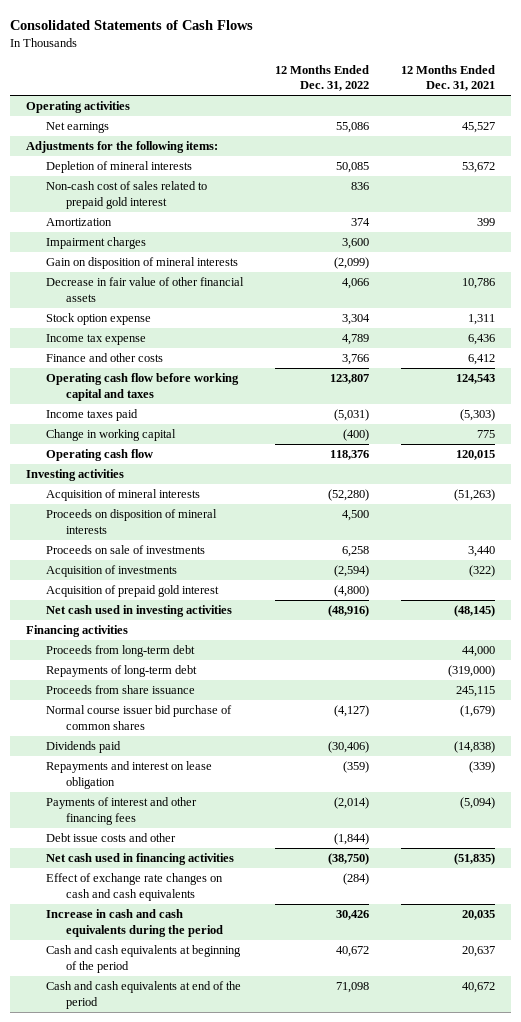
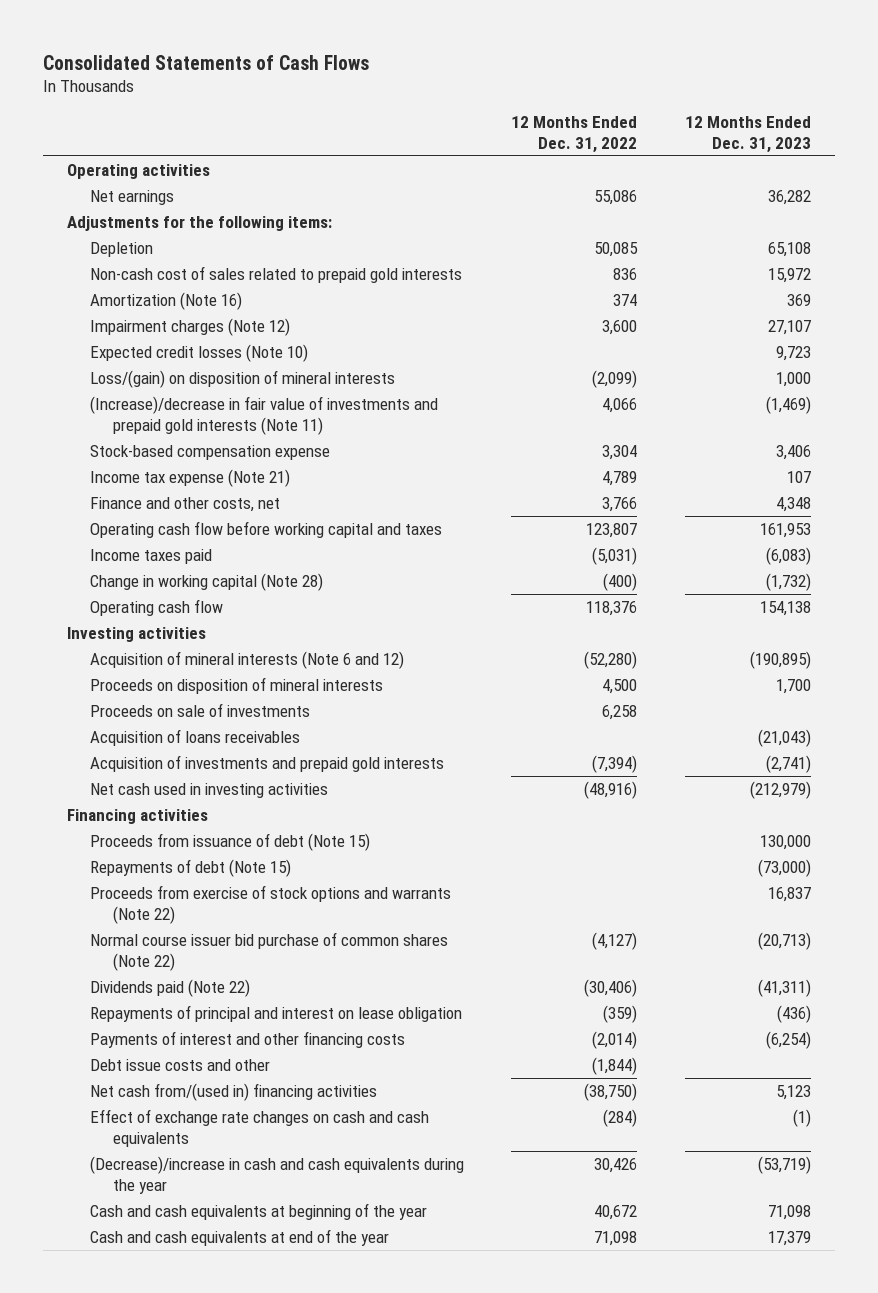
[400,64,495,92] 12 Months Ended Dec. 31, 2021 -> none
none -> [684,115,811,153] 12 Months Ended Dec. 31, 2023
[46,161,193,174] Depletion of mineral interests -> [89,241,153,257] Depletion
[46,181,208,209] Non-cash cost of sales related to prepaid gold interest -> [89,265,462,283] Non-cash cost of sales related to prepaid gold interests
[46,218,113,227] Amortization -> [89,291,242,310] Amortization (Note 16)
[46,237,147,250] Impairment charges -> [89,317,290,336] Impairment charges (Note 12)
none -> [89,343,308,362] Expected credit losses (Note 10)
[46,257,239,270] Gain on disposition of mineral interests -> [89,369,395,388] Loss/(gain) on disposition of mineral interests
[46,277,245,302] Decrease in fair value of other financial assets -> [89,395,438,435] (Increase)/decrease in fair value of investments and prepaid gold interests (Note 11)
[46,313,152,326] Stock option expense -> [89,444,330,460] Stock-based compensation expense
[46,334,147,346] Income tax expense -> [89,468,290,487] Income tax expense (Note 21)
[46,353,164,363] Finance and other costs -> [89,496,280,512] Finance and other costs, net
[46,429,177,442] Change in working capital -> [89,572,323,591] Change in working capital (Note 28)
[46,489,201,502] Acquisition of mineral interests -> [89,650,404,669] Acquisition of mineral interests (Note 6 and 12)
[46,585,220,598] Acquisition of prepaid gold interest -> none
none -> [89,728,300,746] Acquisition of loans receivables
[46,565,178,578] Acquisition of investments -> [89,754,444,772] Acquisition of investments and prepaid gold interests
[333,565,369,578] (2,594) -> [592,754,638,773] (7,394)
[46,685,196,695] Proceeds from share issuance -> none
[46,645,196,658] Proceeds from long-term debt -> [89,832,370,851] Proceeds from issuance of debt (Note 15)
[46,665,198,678] Repayments of long-term debt -> [89,858,291,877] Repayments of debt (Note 15)
none -> [89,884,451,924] Proceeds from exercise of stock options and warrants (Note 22)
[46,705,233,730] Normal course issuer bid purchase of common shares -> [89,931,448,971] Normal course issuer bid purchase of common shares (Note 22)
[46,741,122,754] Dividends paid -> [89,978,250,997] Dividends paid (Note 22)
[46,761,213,789] Repayments and interest on lease obligation -> [89,1004,462,1022] Repayments of principal and interest on lease obligation
[46,797,198,825] Payments of interest and other financing fees -> [89,1030,405,1048] Payments of interest and other financing costs
[46,853,235,866] Net cash used in financing activities -> [89,1082,377,1101] Net cash from/(used in) financing activities
[46,909,224,937] Increase in cash and cash equivalents during the period -> [89,1155,464,1194] (Decrease)/increase in cash and cash equivalents during the year
[46,945,242,973] Cash and cash equivalents at beginning of the period -> [89,1202,427,1220] Cash and cash equivalents at beginning of the year
[46,981,242,1009] Cash and cash equivalents at end of the period -> [89,1228,389,1246] Cash and cash equivalents at end of the year

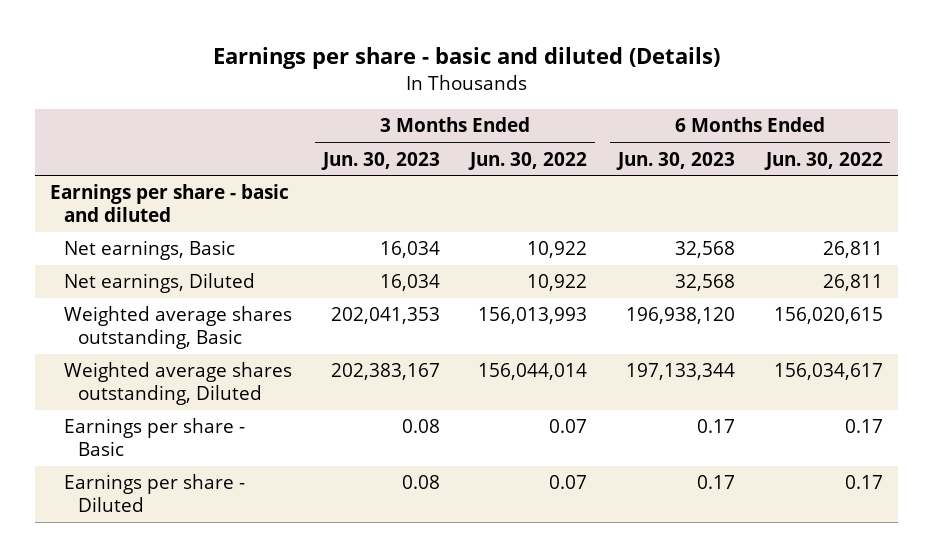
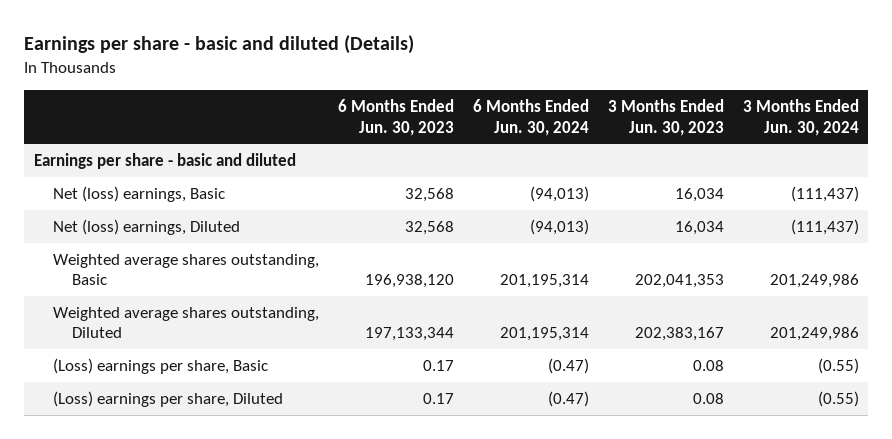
[468,151,588,170] Jun. 30, 2022 -> none
[763,151,883,170] Jun. 30, 2022 -> none
none -> [472,99,589,136] 6 Months Ended Jun. 30, 2024
none -> [742,99,859,136] 3 Months Ended Jun. 30, 2024
[64,240,236,261] Net earnings, Basic -> [52,185,225,202] Net (loss) earnings, Basic
[64,273,256,294] Net earnings, Diluted -> [52,218,240,235] Net (loss) earnings, Diluted
[64,418,246,456] Earnings per share - Basic -> [52,357,268,374] (Loss) earnings per share, Basic
[64,474,246,512] Earnings per share - Diluted -> [52,390,283,407] (Loss) earnings per share, Diluted

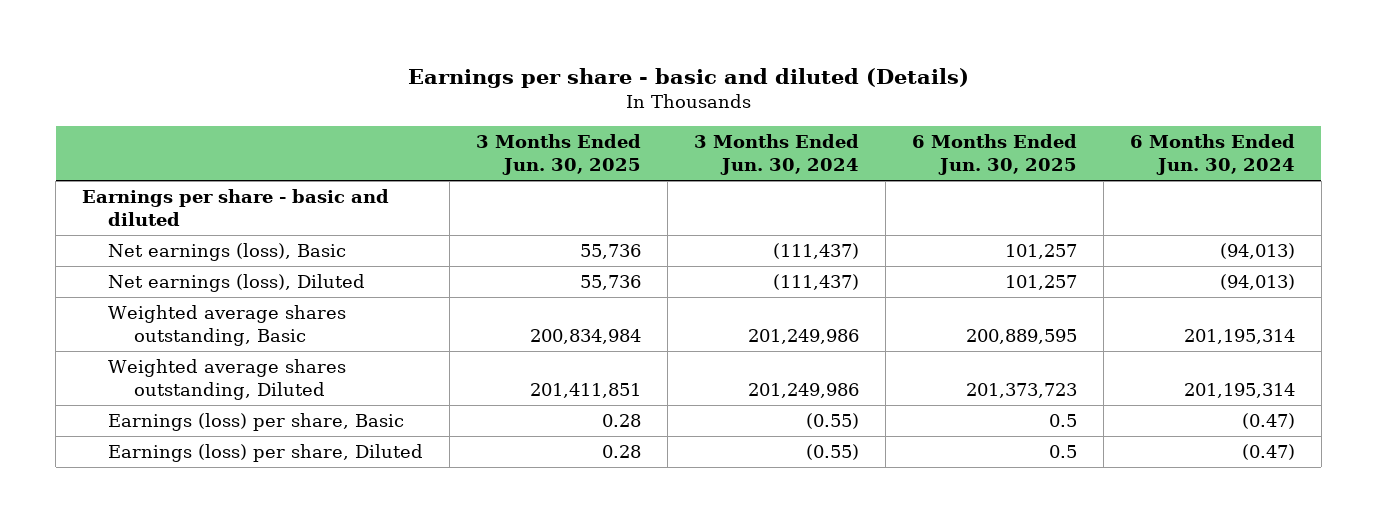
[337,99,454,136] 6 Months Ended Jun. 30, 2023 -> none
[607,99,724,136] 3 Months Ended Jun. 30, 2023 -> none
none -> [476,134,642,175] 3 Months Ended Jun. 30, 2025
none -> [911,134,1077,175] 6 Months Ended Jun. 30, 2025
[52,185,225,202] Net (loss) earnings, Basic -> [108,243,347,262] Net earnings (loss), Basic
[52,218,240,235] Net (loss) earnings, Diluted -> [108,274,366,293] Net earnings (loss), Diluted
[52,357,268,374] (Loss) earnings per share, Basic -> [108,413,405,432] Earnings (loss) per share, Basic
[52,390,283,407] (Loss) earnings per share, Diluted -> [108,444,424,463] Earnings (loss) per share, Diluted

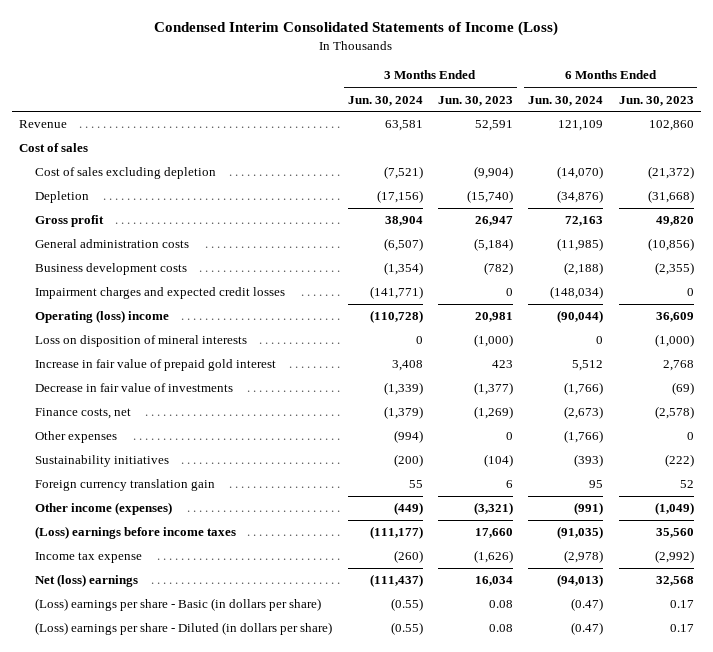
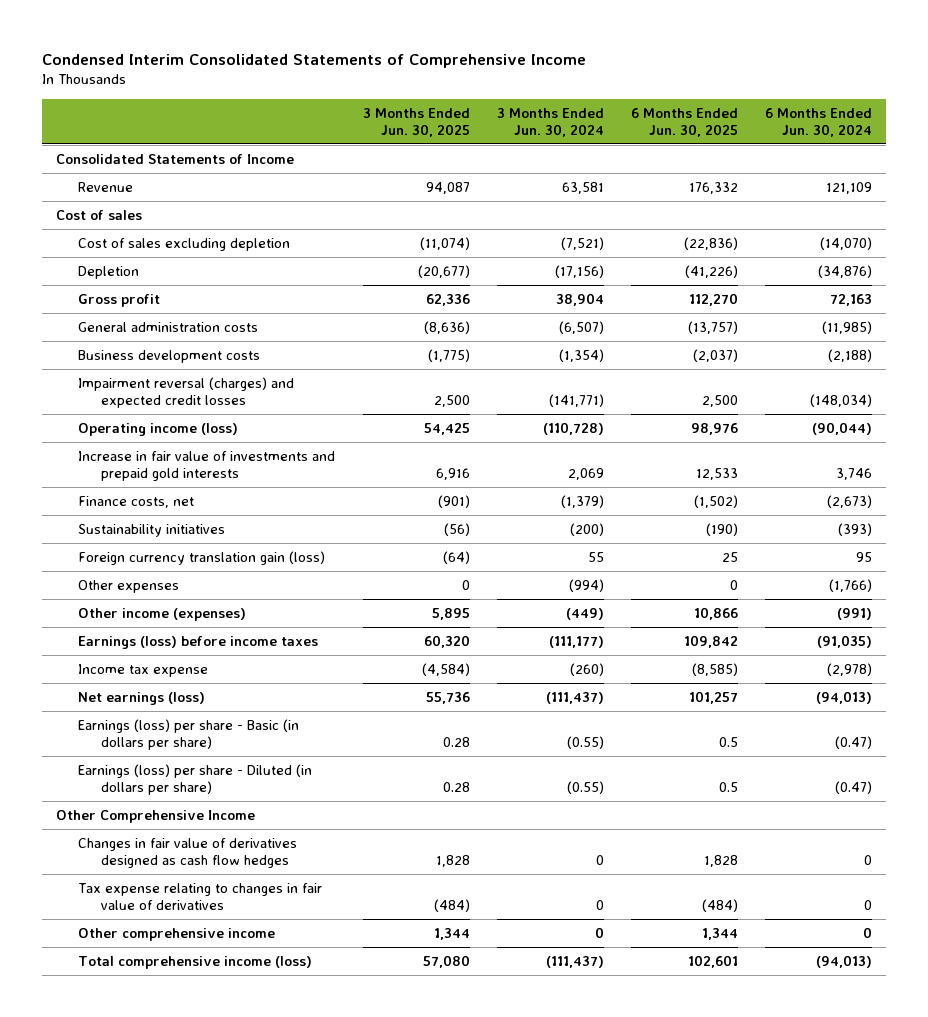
[154,20,559,36] Condensed Interim Consolidated Statements of Income (Loss) -> [42,53,587,68] Condensed Interim Consolidated Statements of Comprehensive Income
[438,95,514,106] Jun. 30, 2023 -> none
[618,95,694,106] Jun. 30, 2023 -> none
none -> [362,107,470,137] 3 Months Ended Jun. 30, 2025
none -> [630,107,738,137] 6 Months Ended Jun. 30, 2025
none -> [55,153,294,164] Consolidated Statements of Income
[35,335,248,348] Loss on disposition of mineral interests -> none
[35,383,234,393] Decrease in fair value of investments -> none
[35,287,286,300] Impairment charges and expected credit losses -> [78,376,295,408] Impairment reversal (charges) and expected credit losses
[35,310,170,324] Operating (loss) income -> [78,422,239,436] Operating income (loss)
[35,359,277,372] Increase in fair value of prepaid gold interest -> [78,450,336,481] Increase in fair value of investments and prepaid gold interests
[391,360,423,372] 3,408 -> [567,467,604,480] 2,069
[572,360,604,372] 5,512 -> [836,467,873,480] 3,746
[35,479,216,492] Foreign currency translation gain -> [78,550,326,565] Foreign currency translation gain (loss)
[35,431,118,444] Other expenses -> [78,579,180,593] Other expenses
[35,526,237,540] (Loss) earnings before income taxes -> [78,635,319,649] Earnings (loss) before income taxes
[35,574,139,588] Net (loss) earnings -> [78,691,206,705] Net earnings (loss)
[35,598,322,612] (Loss) earnings per share - Basic (in dollars per share) -> [78,718,300,750] Earnings (loss) per share - Basic (in dollars per share)
[35,622,333,636] (Loss) earnings per share - Diluted (in dollars per share) -> [78,763,313,795] Earnings (loss) per share - Diluted (in dollars per share)
none -> [55,809,255,823] Other Comprehensive Income
none -> [78,837,298,868] Changes in fair value of derivatives designed as cash flow hedges
none -> [78,882,323,910] Tax expense relating to changes in fair value of derivatives
none -> [78,927,276,941] Other comprehensive income
none -> [78,955,313,969] Total comprehensive income (loss)

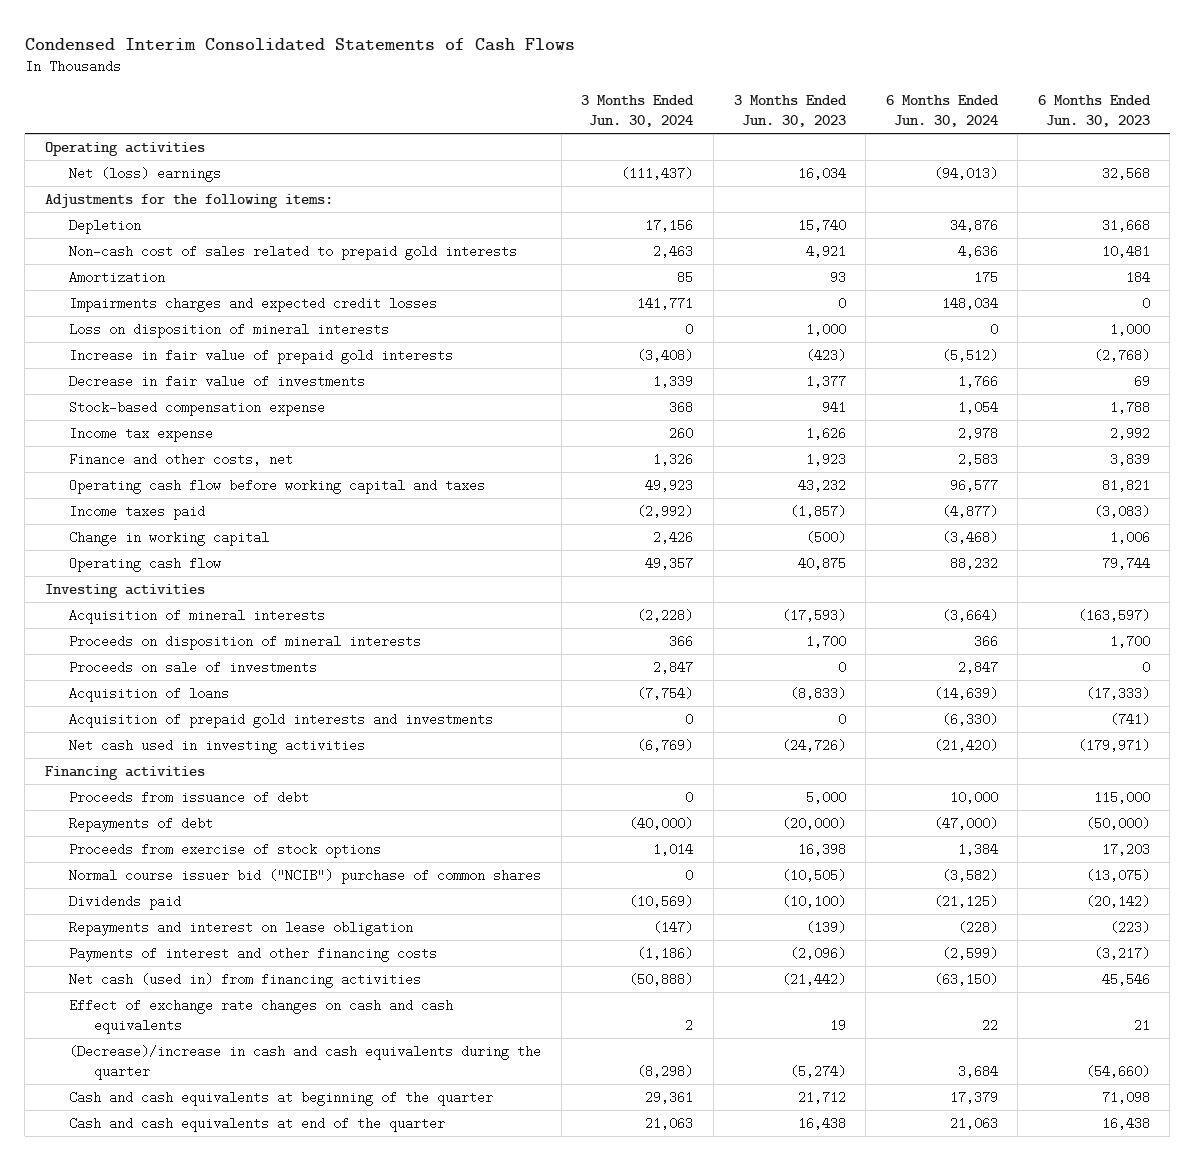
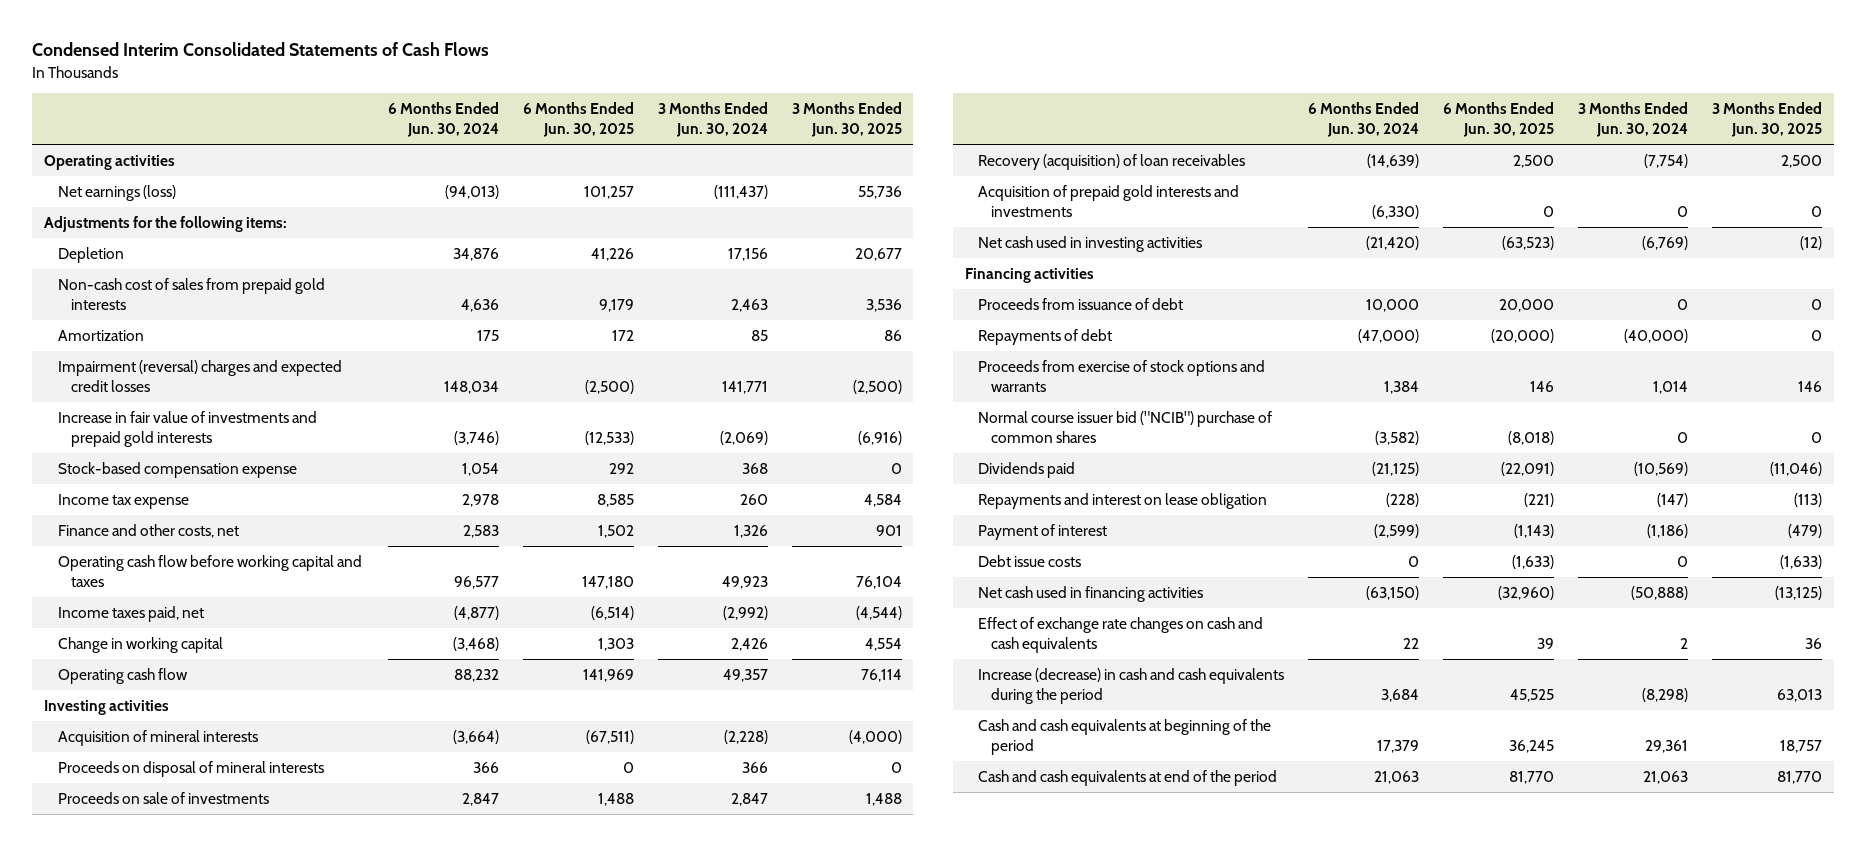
[733,95,847,128] 3 Months Ended Jun. 30, 2023 -> none
[1037,95,1151,128] 6 Months Ended Jun. 30, 2023 -> none
none -> [522,102,634,138] 6 Months Ended Jun. 30, 2025
none -> [791,102,902,138] 3 Months Ended Jun. 30, 2025
[69,167,222,183] Net (loss) earnings -> [57,184,176,201] Net earnings (loss)
[69,245,518,261] Non-cash cost of sales related to prepaid gold interests -> [57,277,325,310] Non-cash cost of sales from prepaid gold interests
[69,323,390,339] Loss on disposition of mineral interests -> none
[69,375,366,389] Decrease in fair value of investments -> none
[69,297,438,313] Impairments charges and expected credit losses -> [57,359,342,392] Impairment (reversal) charges and expected credit losses
[69,349,454,365] Increase in fair value of prepaid gold interests -> [57,410,317,447] Increase in fair value of investments and prepaid gold interests
[637,349,694,363] (3,408) -> [719,430,768,445] (2,069)
[941,349,998,363] (5,512) -> [453,430,499,445] (3,746)
[69,505,206,521] Income taxes paid -> [57,605,204,622] Income taxes paid, net
[69,635,422,651] Proceeds on disposition of mineral interests -> [57,760,324,777] Proceeds on disposal of mineral interests
[69,687,230,703] Acquisition of loans -> [977,153,1245,170] Recovery (acquisition) of loan receivables
[69,843,382,859] Proceeds from exercise of stock options -> [977,359,1265,392] Proceeds from exercise of stock options and warrants
[69,947,438,963] Payments of interest and other financing costs -> [977,523,1107,540] Payment of interest
none -> [977,554,1081,567] Debt issue costs
[69,973,422,989] Net cash (used in) from financing activities -> [977,585,1203,602] Net cash used in financing activities
[69,1045,542,1081] (Decrease)/increase in cash and cash equivalents during the quarter -> [977,667,1284,704] Increase (decrease) in cash and cash equivalents during the period
[69,1091,494,1107] Cash and cash equivalents at beginning of the quarter -> [977,718,1271,755] Cash and cash equivalents at beginning of the period
[69,1117,446,1133] Cash and cash equivalents at end of the quarter -> [977,769,1277,786] Cash and cash equivalents at end of the period

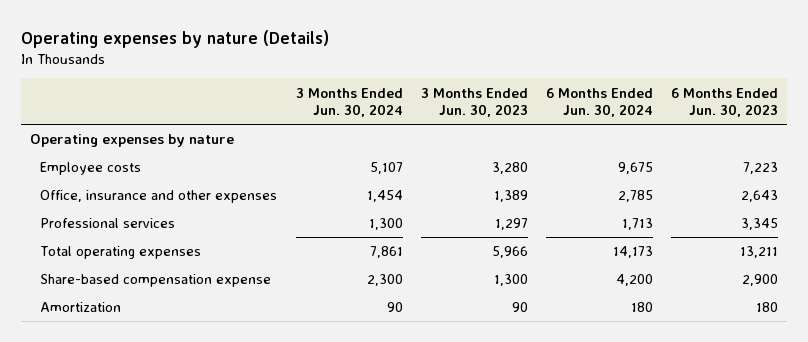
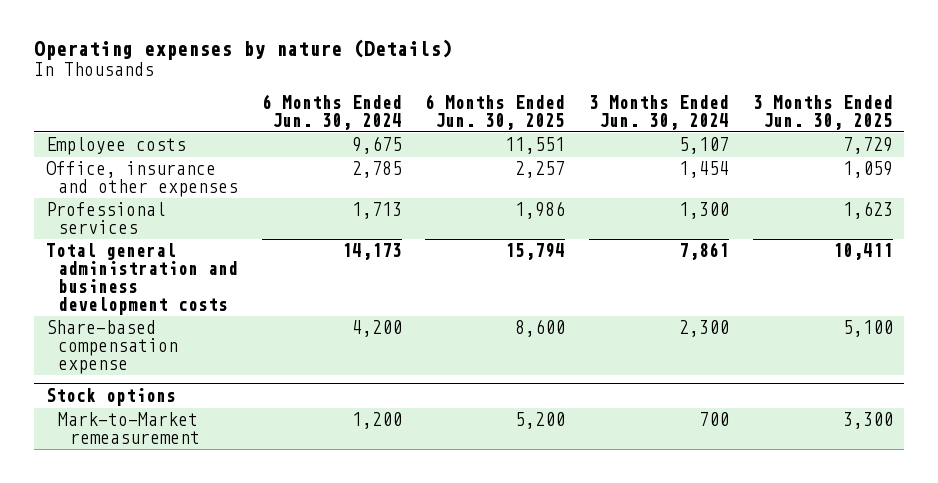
[420,87,528,117] 3 Months Ended Jun. 30, 2023 -> none
[670,87,778,117] 6 Months Ended Jun. 30, 2023 -> none
none -> [425,93,566,130] 6 Months Ended Jun. 30, 2025
none -> [752,94,893,130] 3 Months Ended Jun. 30, 2025
[30,134,235,148] Operating expenses by nature -> none
[40,246,202,260] Total operating expenses -> [45,243,238,316] Total general administration and business development costs
[40,302,122,313] Amortization -> none
none -> [45,388,176,407] Stock options
none -> [57,412,201,445] Mark-to-Market remeasurement

